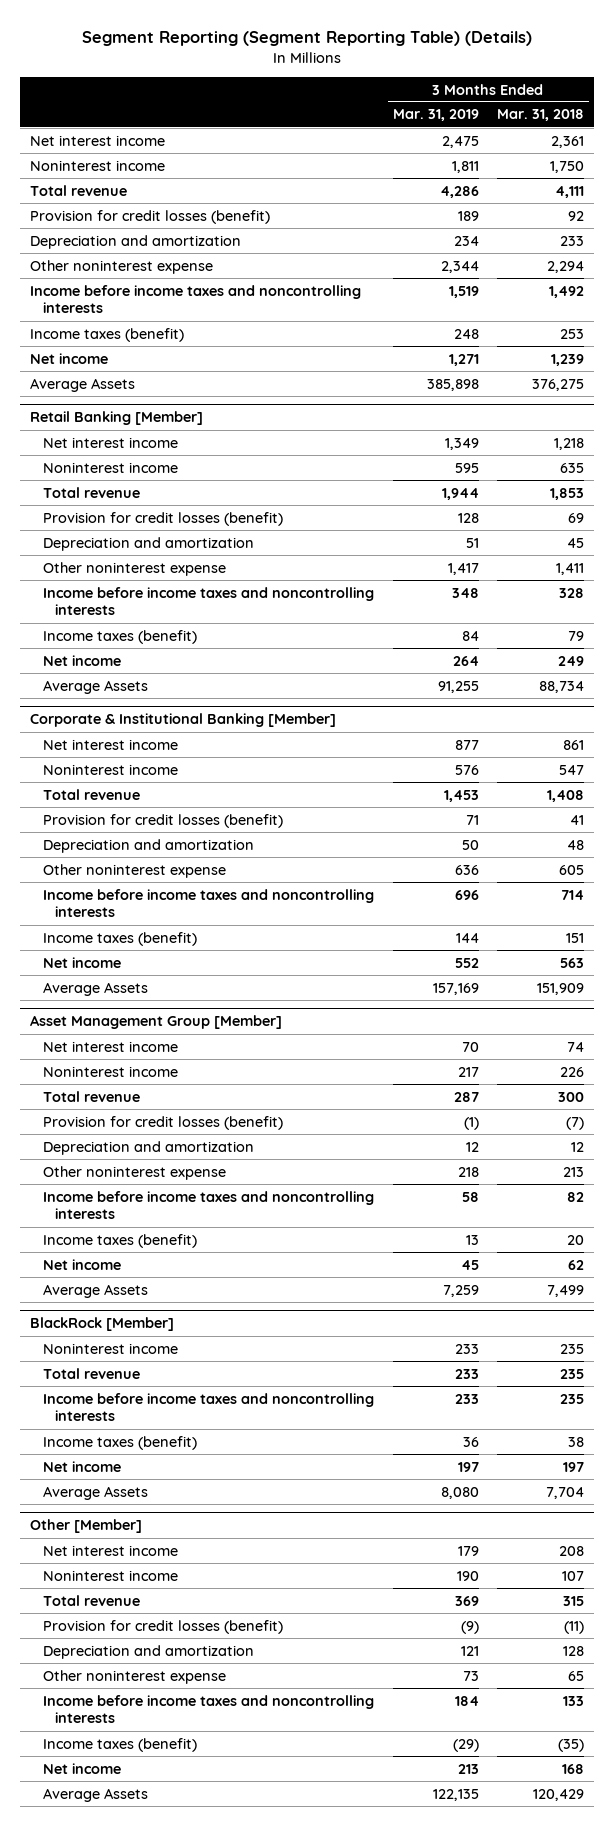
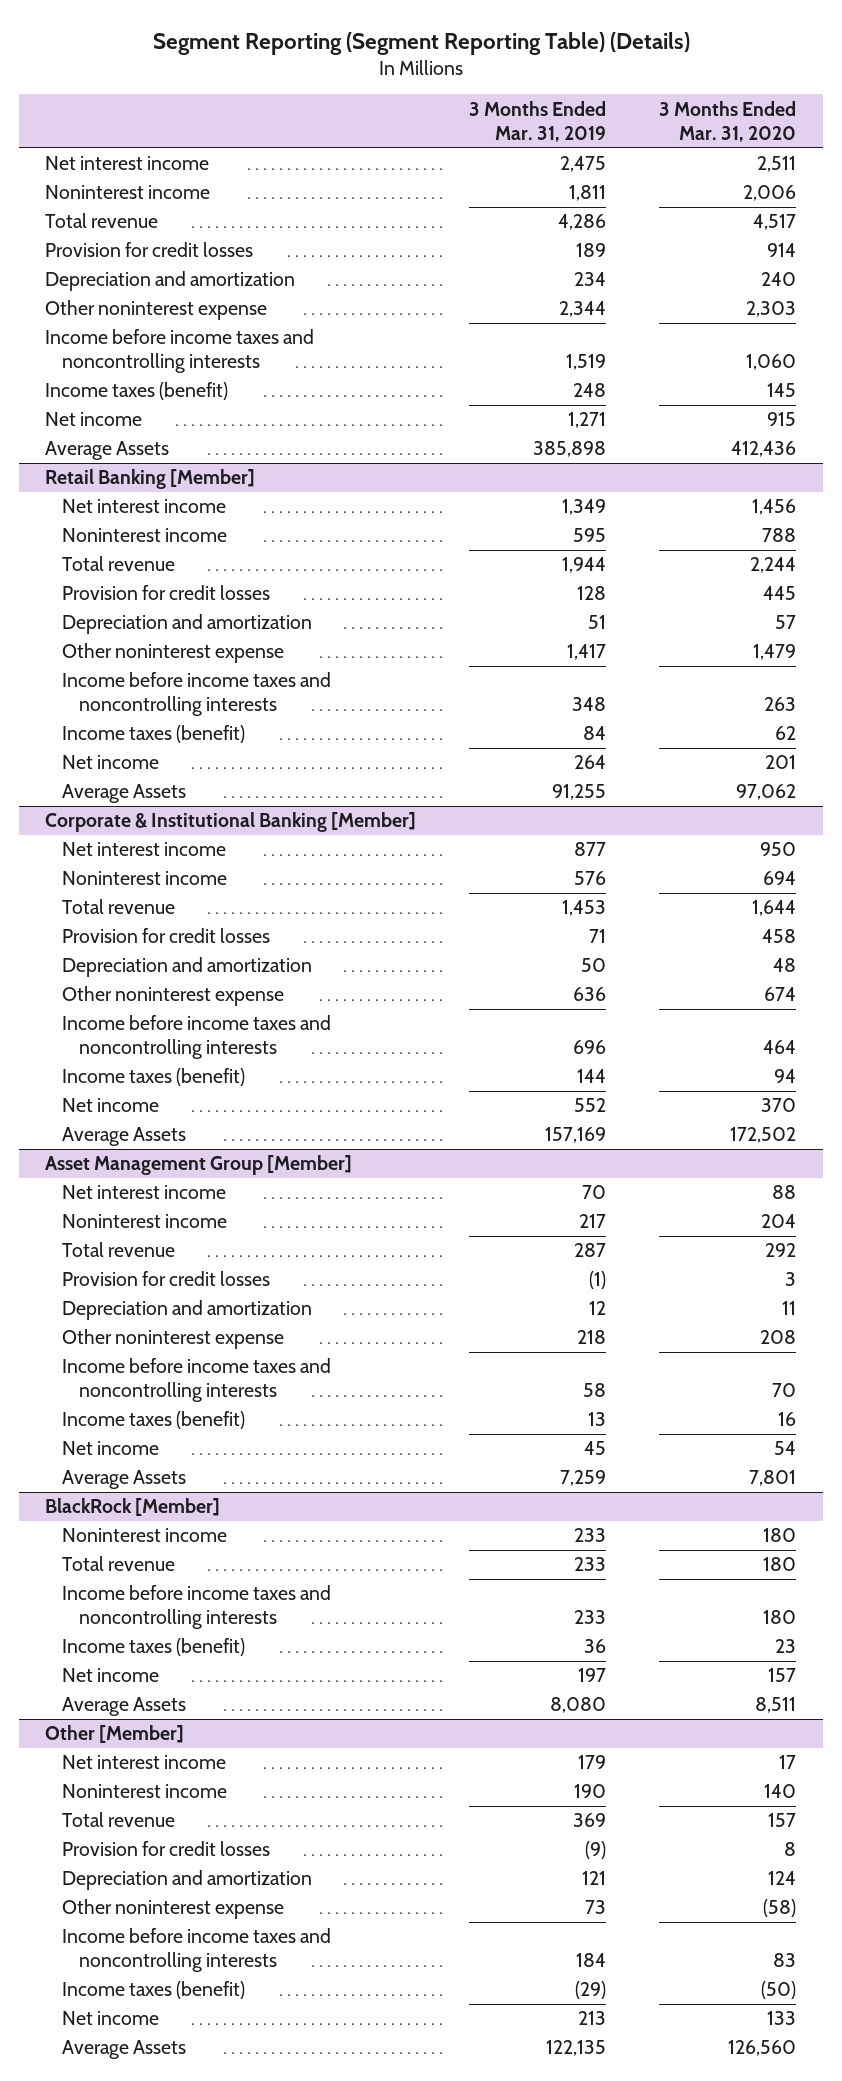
[497,109,585,122] Mar. 31, 2018 -> none
none -> [659,100,797,142] 3 Months Ended Mar. 31, 2020
[29,209,270,224] Provision for credit losses (benefit) -> [45,242,254,258] Provision for credit losses
[42,511,283,526] Provision for credit losses (benefit) -> [62,585,271,601] Provision for credit losses
[42,813,283,828] Provision for credit losses (benefit) -> [62,928,271,944] Provision for credit losses
[42,1115,283,1130] Provision for credit losses (benefit) -> [62,1271,271,1287] Provision for credit losses
[42,1619,283,1634] Provision for credit losses (benefit) -> [62,1841,271,1857] Provision for credit losses

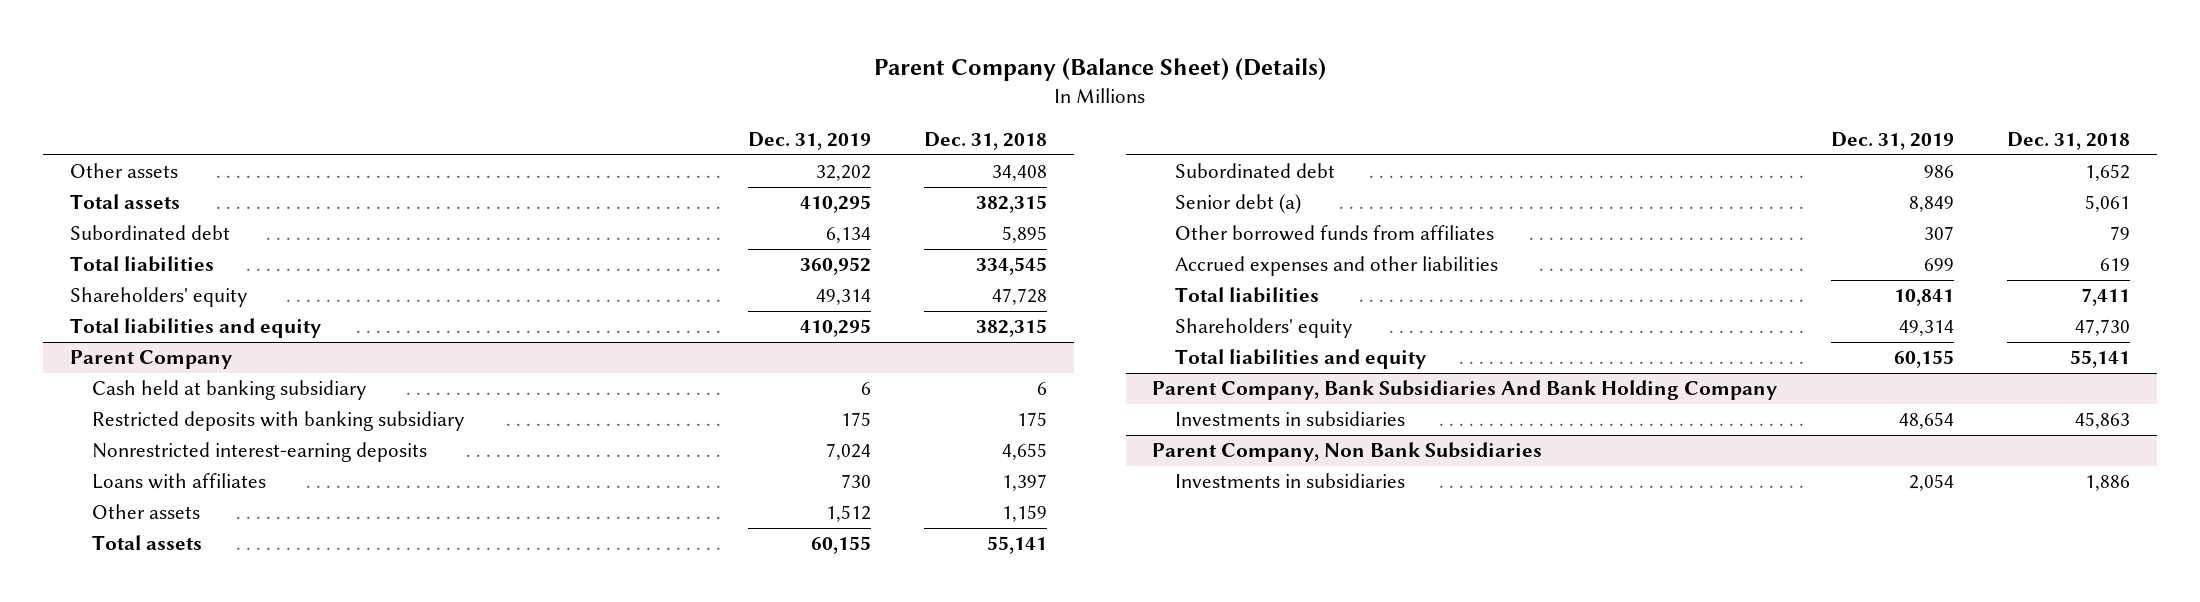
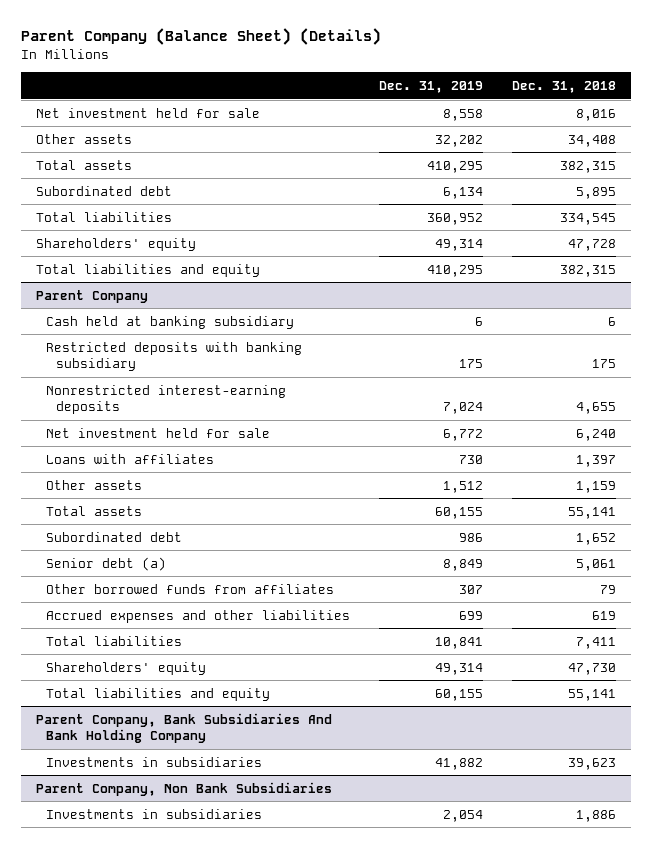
none -> [35,107,260,118] Net investment held for sale
none -> [45,427,270,438] Net investment held for sale
[1898,412,1954,430] 48,654 -> [434,757,483,770] 41,882
[2075,412,2131,430] 45,863 -> [568,757,617,770] 39,623

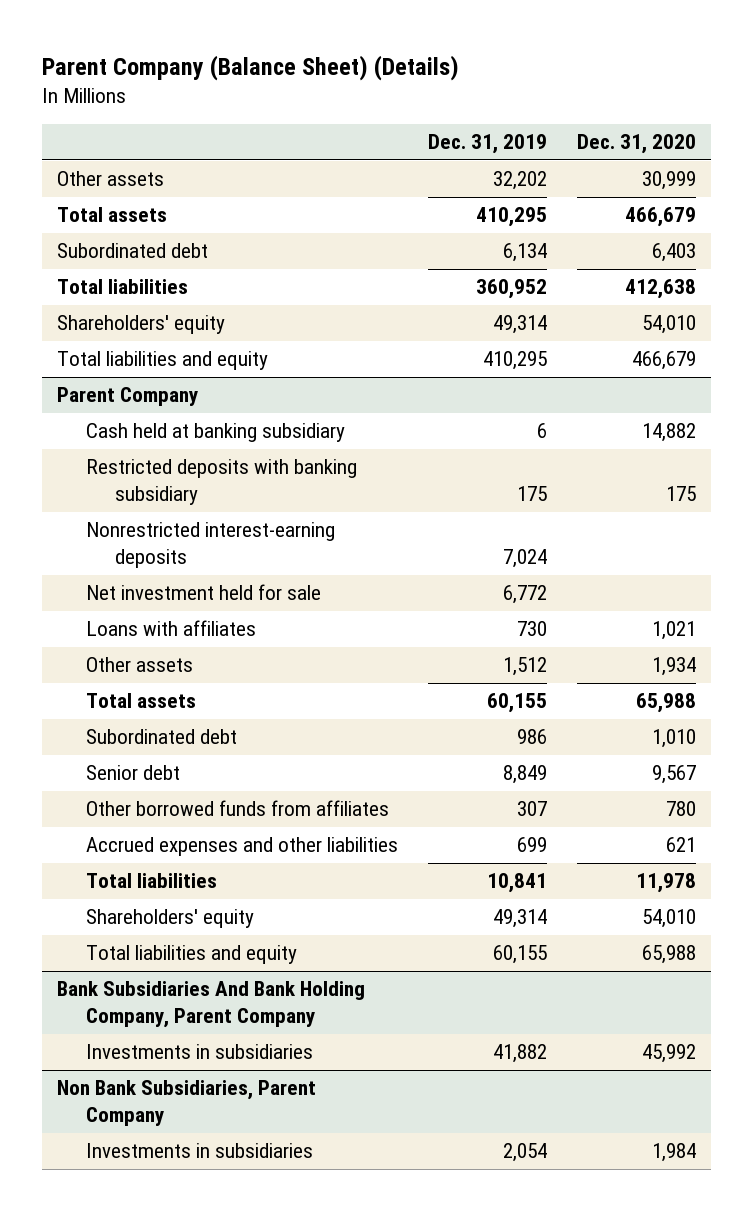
[512,81,617,94] Dec. 31, 2018 -> none
none -> [577,133,697,154] Dec. 31, 2020
[35,107,260,118] Net investment held for sale -> none
[45,556,166,571] Senior debt (a) -> [86,765,181,781] Senior debt
[35,712,332,744] Parent Company, Bank Subsidiaries And Bank Holding Company -> [57,981,366,1029] Bank Subsidiaries And Bank Holding Company, Parent Company
[35,781,332,796] Parent Company, Non Bank Subsidiaries -> [57,1080,317,1127] Non Bank Subsidiaries, Parent Company

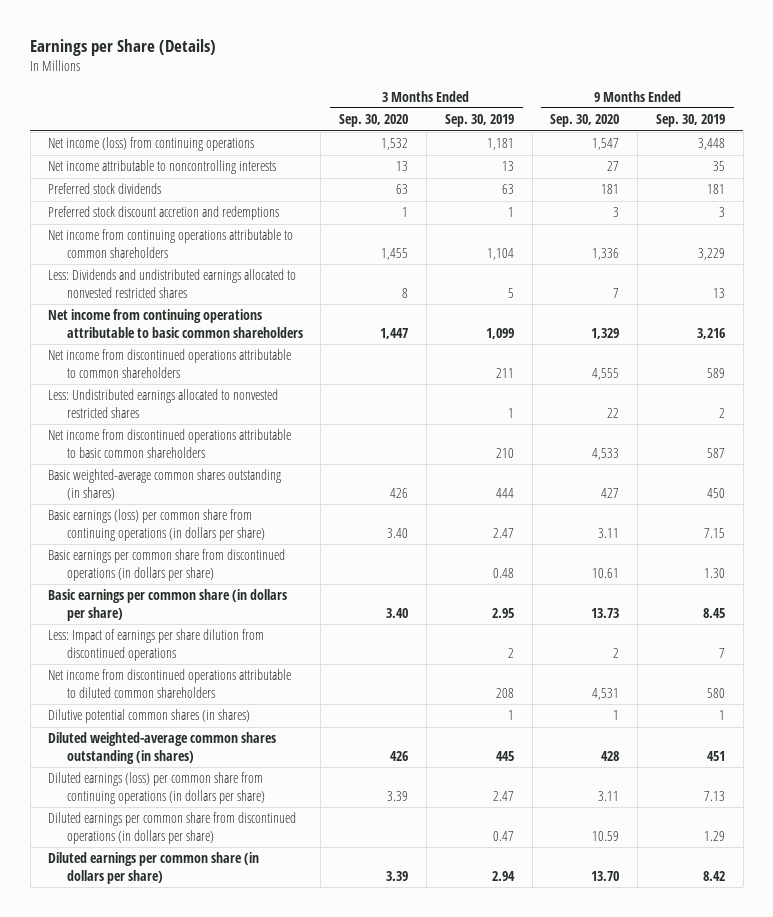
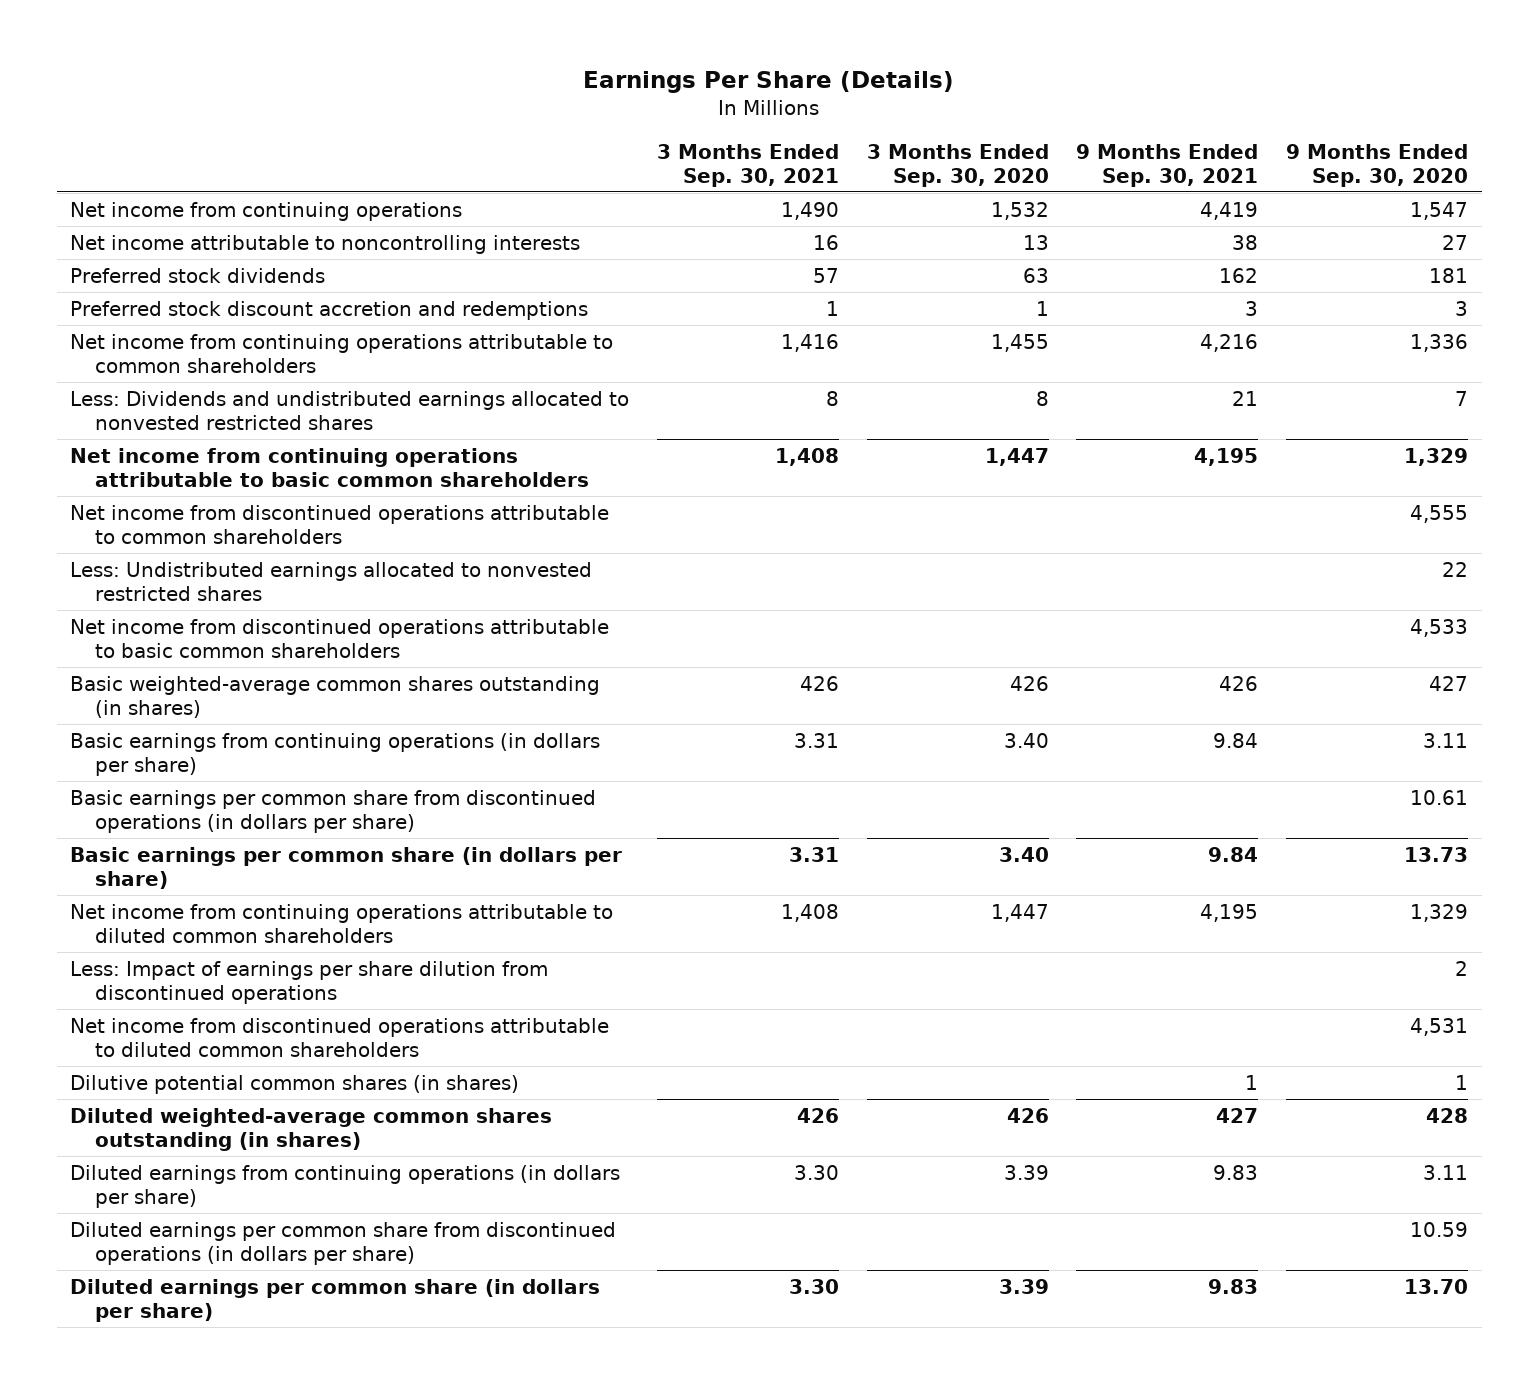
[30,39,217,57] Earnings per Share (Details) -> [583,70,955,93] Earnings Per Share (Details)
[444,114,514,128] Sep. 30, 2019 -> none
[655,114,725,128] Sep. 30, 2019 -> none
none -> [656,143,839,187] 3 Months Ended Sep. 30, 2021
none -> [1076,143,1259,187] 9 Months Ended Sep. 30, 2021
[48,137,255,152] Net income (loss) from continuing operations -> [70,201,463,221] Net income from continuing operations
[48,509,265,541] Basic earnings (loss) per common share from continuing operations (in dollars per share) -> [70,732,601,776] Basic earnings from continuing operations (in dollars per share)
none -> [70,903,614,943] Net income from continuing operations attributable to diluted common shareholders
[48,772,265,804] Diluted earnings (loss) per common share from continuing operations (in dollars per share) -> [70,1164,621,1208] Diluted earnings from continuing operations (in dollars per share)

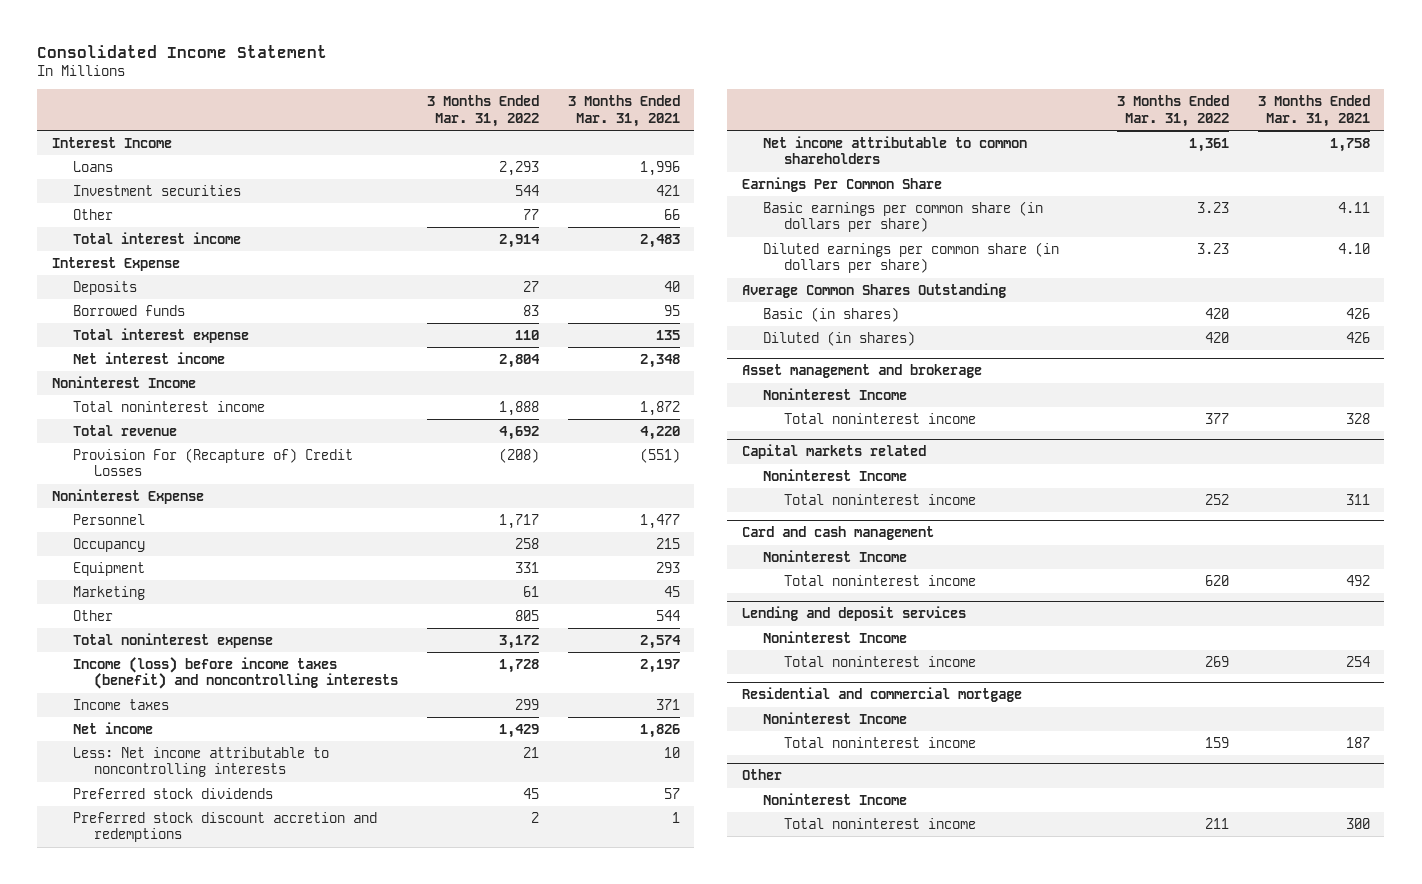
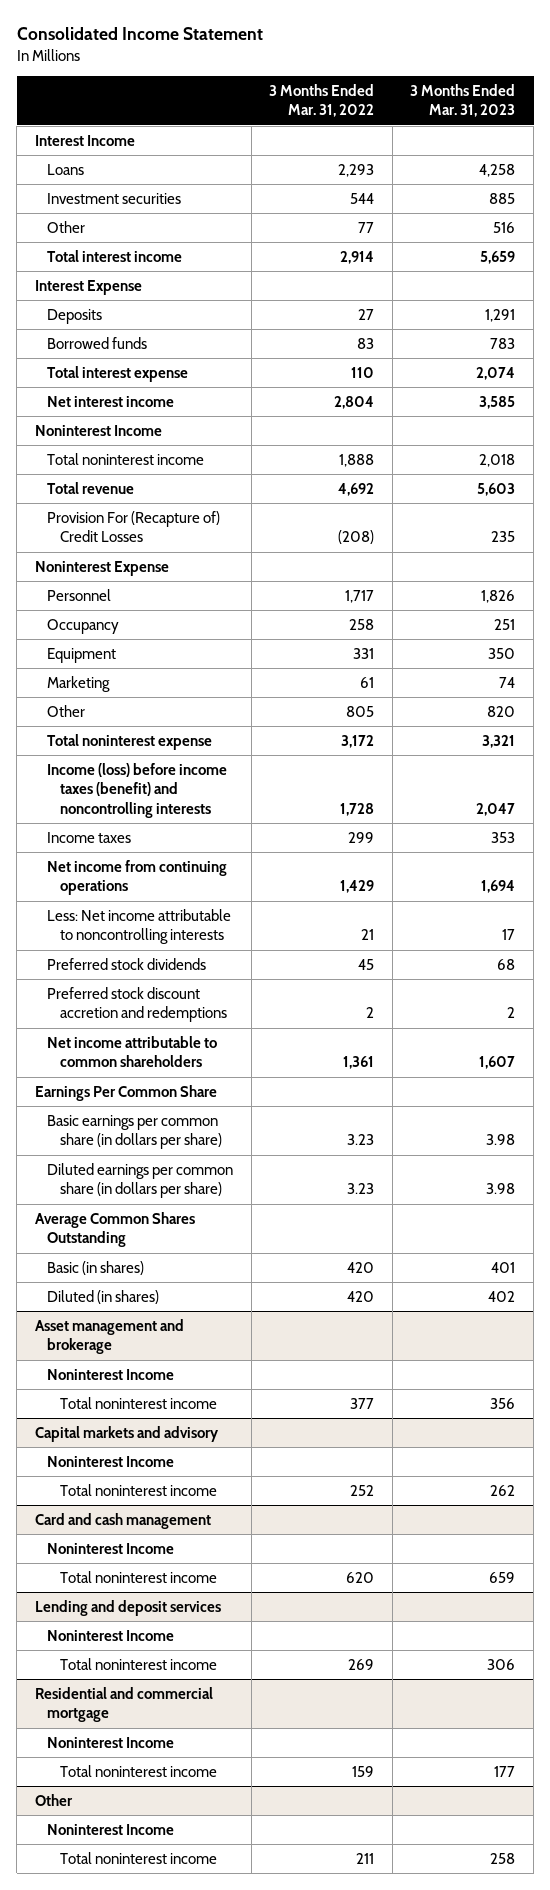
[567,95,680,127] 3 Months Ended Mar. 31, 2021 -> none
none -> [410,83,516,118] 3 Months Ended Mar. 31, 2023
[72,721,153,734] Net income -> [47,859,228,896] Net income from continuing operations
[741,444,926,460] Capital markets related -> [34,1425,219,1442] Capital markets and advisory

